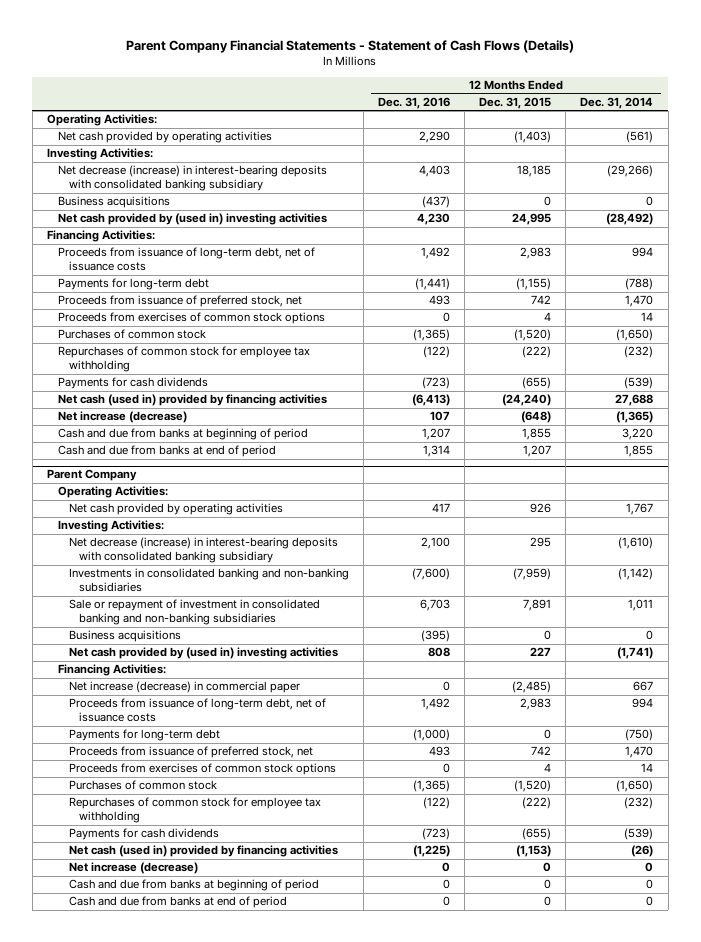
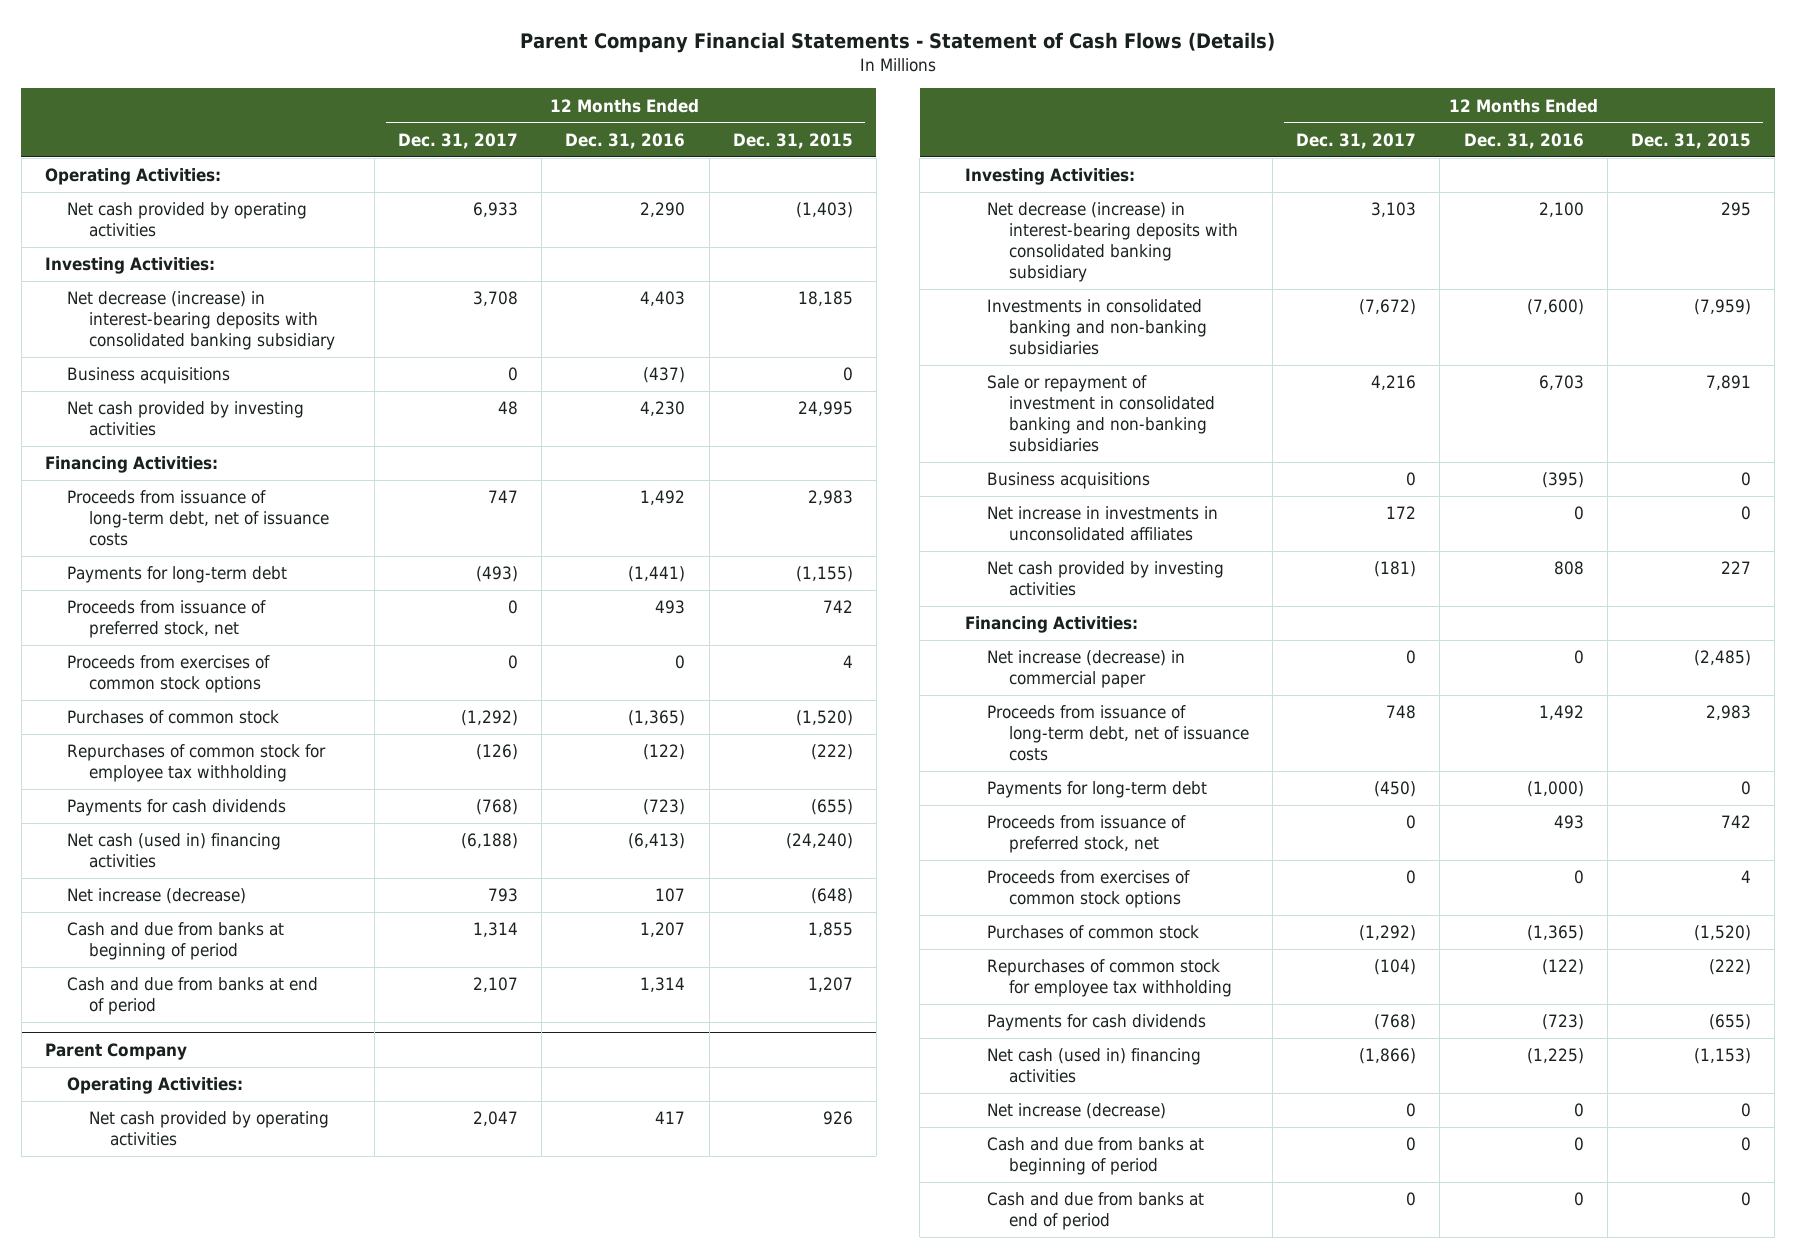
[580,97,654,110] Dec. 31, 2014 -> none
none -> [397,132,518,149] Dec. 31, 2017
[57,213,327,226] Net cash provided by (used in) investing activities -> [66,401,304,437] Net cash provided by investing activities
[57,394,327,407] Net cash (used in) provided by financing activities -> [66,833,281,869] Net cash (used in) financing activities
none -> [986,506,1218,542] Net increase in investments in unconsolidated affiliates
[68,647,338,660] Net cash provided by (used in) investing activities -> [986,561,1224,597] Net cash provided by investing activities
[68,845,338,858] Net cash (used in) provided by financing activities -> [986,1048,1201,1084] Net cash (used in) financing activities

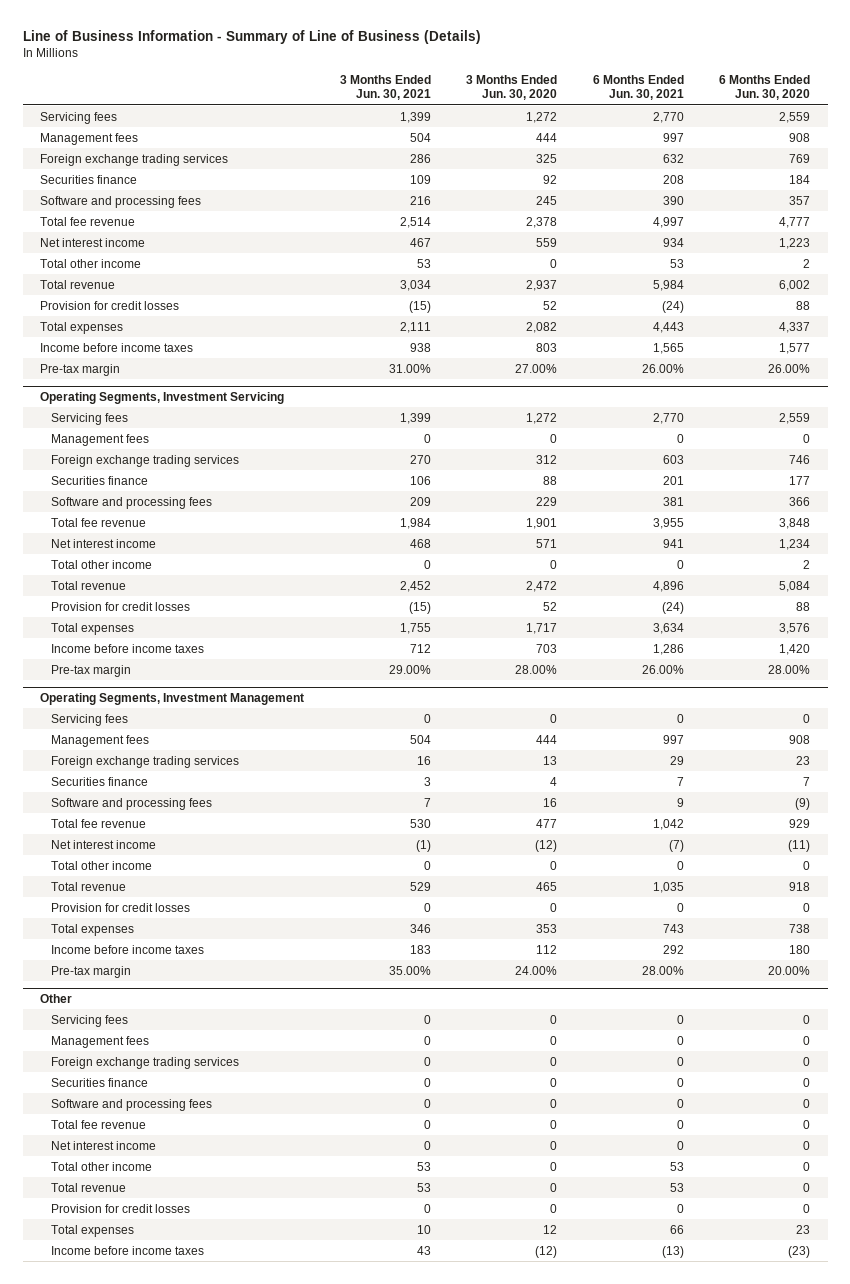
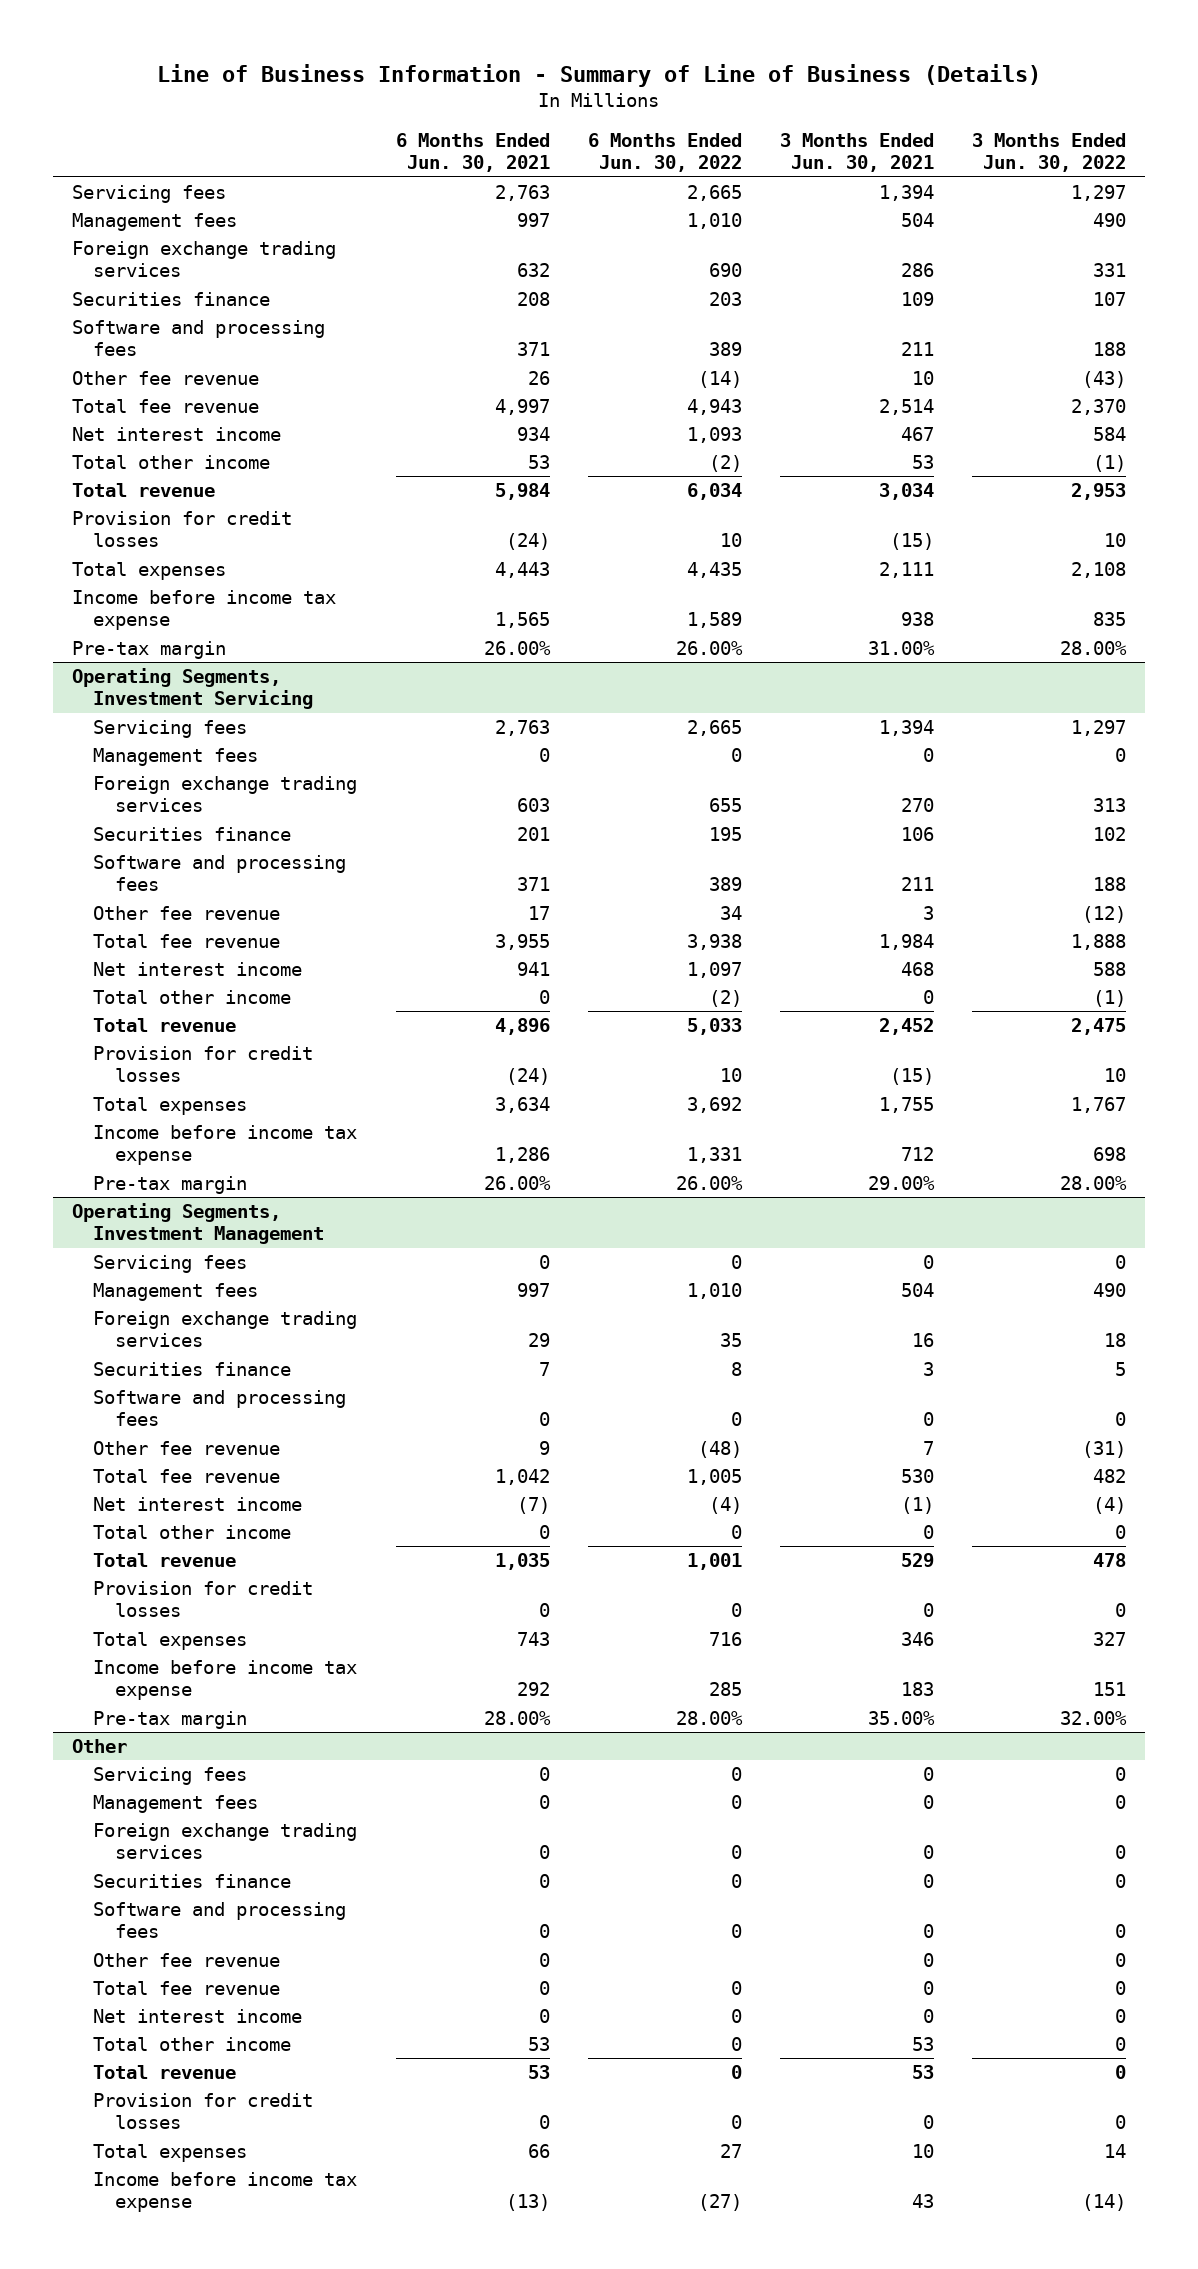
[466,74,558,101] 3 Months Ended Jun. 30, 2020 -> none
[718,74,810,101] 6 Months Ended Jun. 30, 2020 -> none
none -> [587,132,742,173] 6 Months Ended Jun. 30, 2022
none -> [972,132,1127,173] 3 Months Ended Jun. 30, 2022
[399,111,431,123] 1,399 -> [879,184,935,201] 1,394
[652,111,684,123] 2,770 -> [494,184,550,201] 2,763
[409,195,431,205] 216 -> [901,342,935,357] 211
[662,195,684,205] 390 -> [516,342,550,357] 371
none -> [72,370,260,385] Other fee revenue
[40,342,194,352] Income before income taxes -> [72,589,337,631] Income before income tax expense
[399,412,431,424] 1,399 -> [879,719,935,736] 1,394
[652,412,684,424] 2,770 -> [494,719,550,736] 2,763
[409,496,431,506] 209 -> [901,877,935,892] 211
[662,496,684,506] 381 -> [516,877,550,892] 371
none -> [93,905,281,920] Other fee revenue
[51,643,205,653] Income before income taxes -> [93,1124,358,1166] Income before income tax expense
[423,797,431,807] 7 -> [923,1412,935,1427] 0
[676,797,684,807] 9 -> [538,1412,550,1427] 0
none -> [93,1440,281,1455] Other fee revenue
[51,944,205,954] Income before income taxes -> [93,1659,358,1701] Income before income tax expense
none -> [93,1952,281,1967] Other fee revenue
[51,1245,205,1255] Income before income taxes -> [93,2171,358,2213] Income before income tax expense

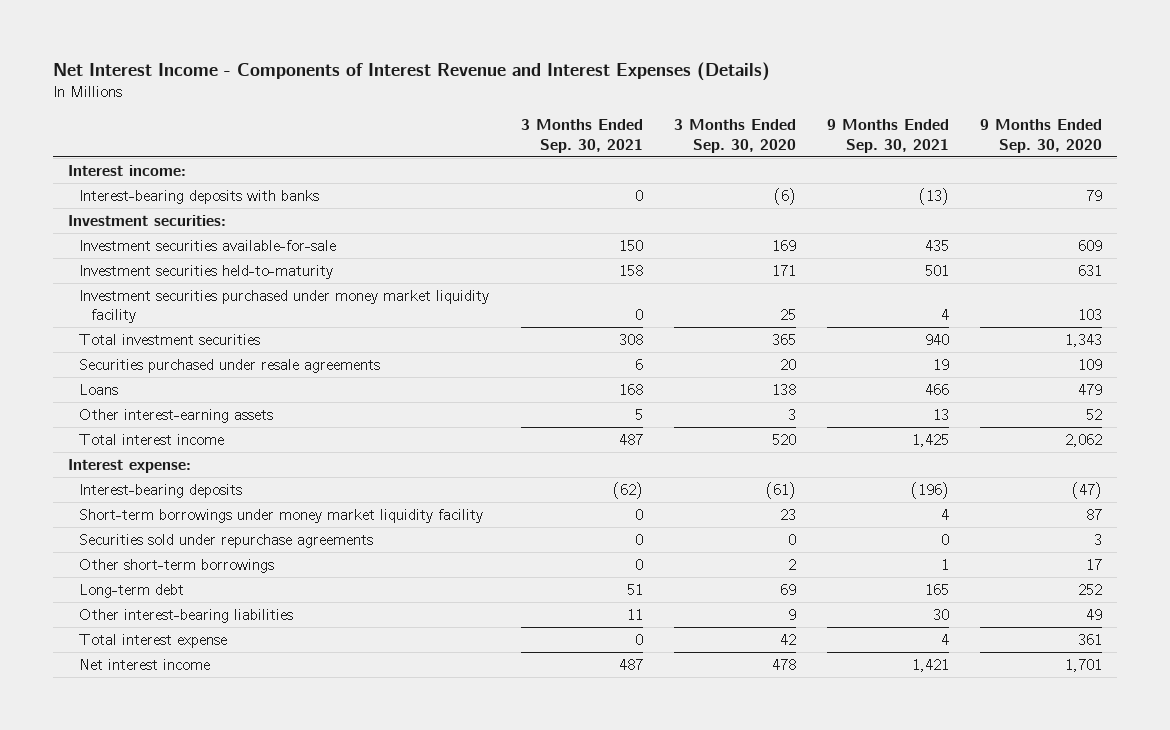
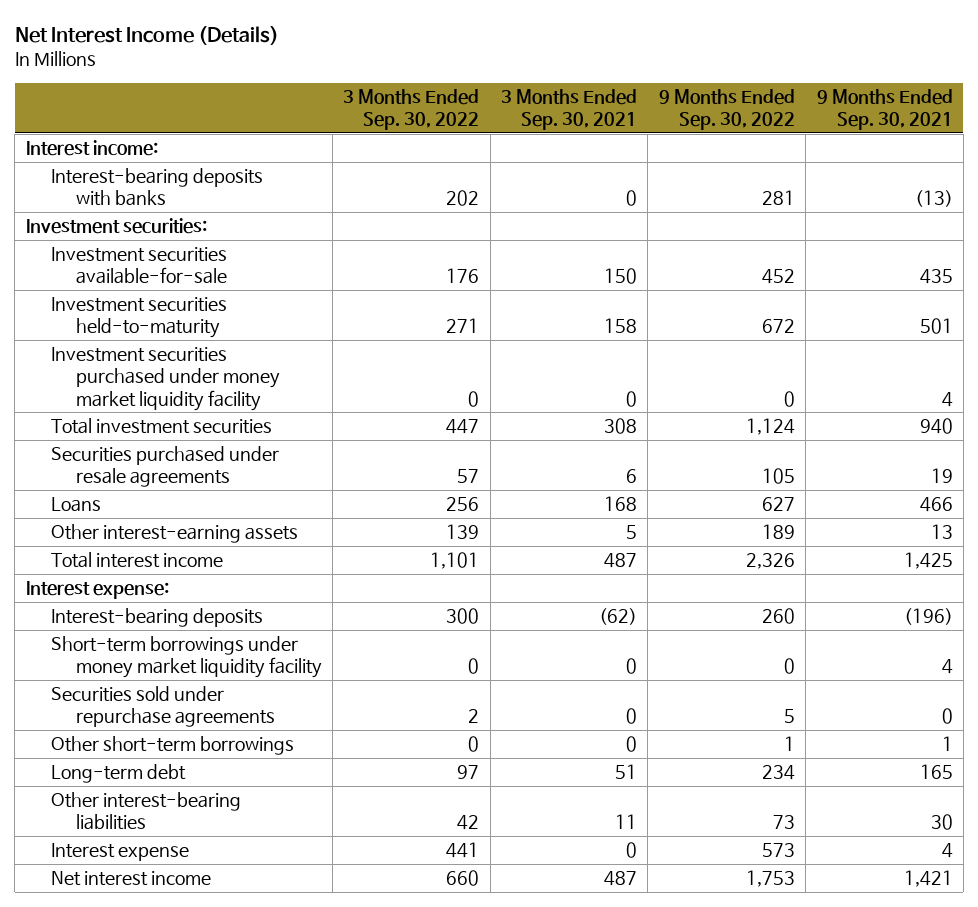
[52,62,770,82] Net Interest Income - Components of Interest Revenue and Interest Expenses (Details) -> [14,25,279,45] Net Interest Income (Details)
[673,119,796,153] 3 Months Ended Sep. 30, 2020 -> none
[979,119,1102,153] 9 Months Ended Sep. 30, 2020 -> none
none -> [343,88,480,131] 3 Months Ended Sep. 30, 2022
none -> [658,88,795,131] 9 Months Ended Sep. 30, 2022
[79,633,228,648] Total interest expense -> [50,843,189,862] Interest expense

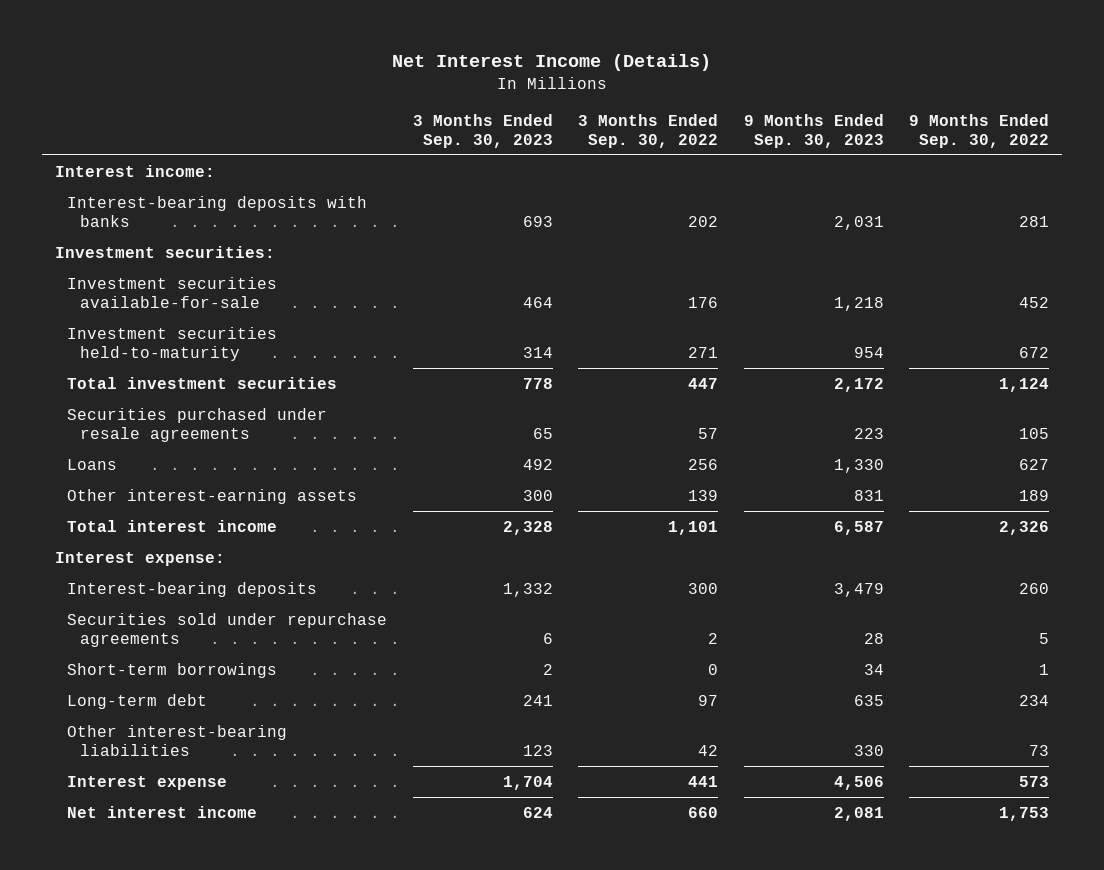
[501,88,638,131] 3 Months Ended Sep. 30, 2021 -> none
[816,88,953,131] 9 Months Ended Sep. 30, 2021 -> none
none -> [412,113,553,149] 3 Months Ended Sep. 30, 2023
none -> [743,113,884,149] 9 Months Ended Sep. 30, 2023
[50,347,280,411] Investment securities purchased under money market liquidity facility -> none
[50,636,322,679] Short-term borrowings under money market liquidity facility -> none
[50,736,294,756] Other short-term borrowings -> [67,662,278,678] Short-term borrowings

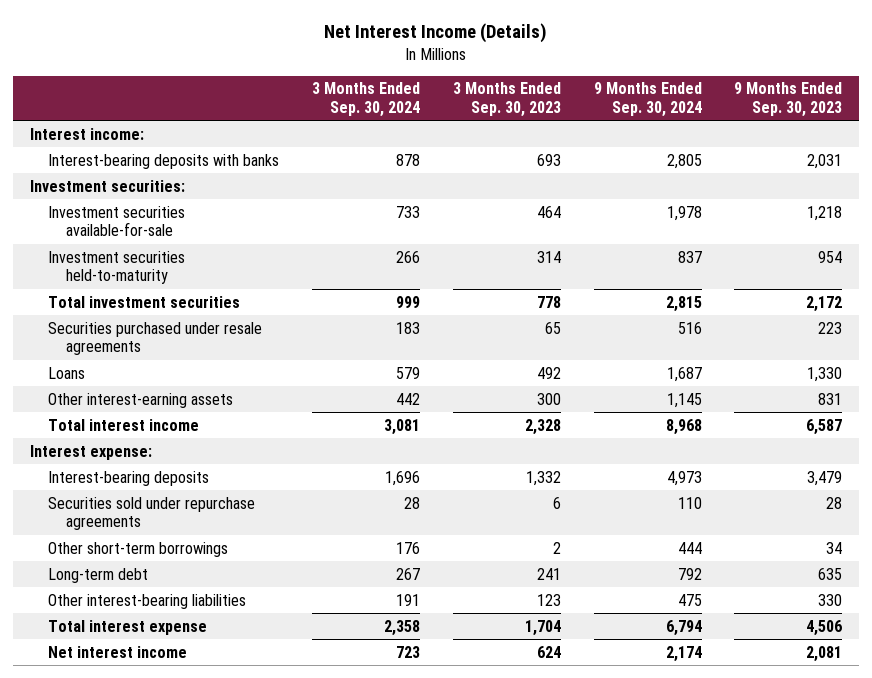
[578,113,719,149] 3 Months Ended Sep. 30, 2022 -> none
[909,113,1050,149] 9 Months Ended Sep. 30, 2022 -> none
none -> [311,82,420,117] 3 Months Ended Sep. 30, 2024
none -> [593,82,702,117] 9 Months Ended Sep. 30, 2024
[67,662,278,678] Short-term borrowings -> [47,541,228,557] Other short-term borrowings
[67,775,228,790] Interest expense -> [47,619,207,635] Total interest expense

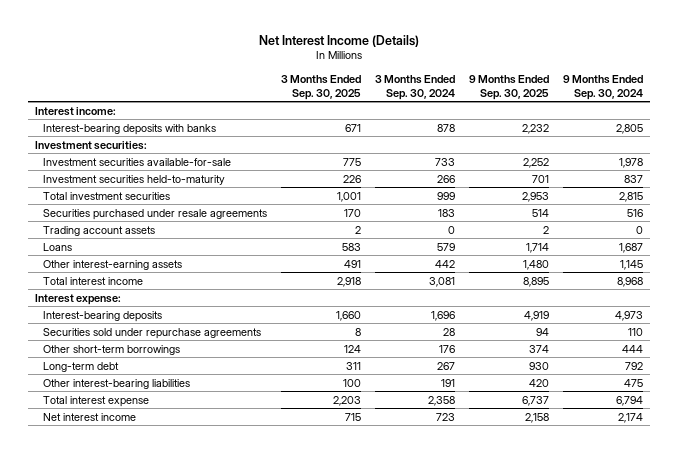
[452,82,561,117] 3 Months Ended Sep. 30, 2023 -> none
[734,82,843,117] 9 Months Ended Sep. 30, 2023 -> none
none -> [280,74,361,100] 3 Months Ended Sep. 30, 2025
none -> [468,74,549,100] 9 Months Ended Sep. 30, 2025
none -> [42,225,155,236] Trading account assets

